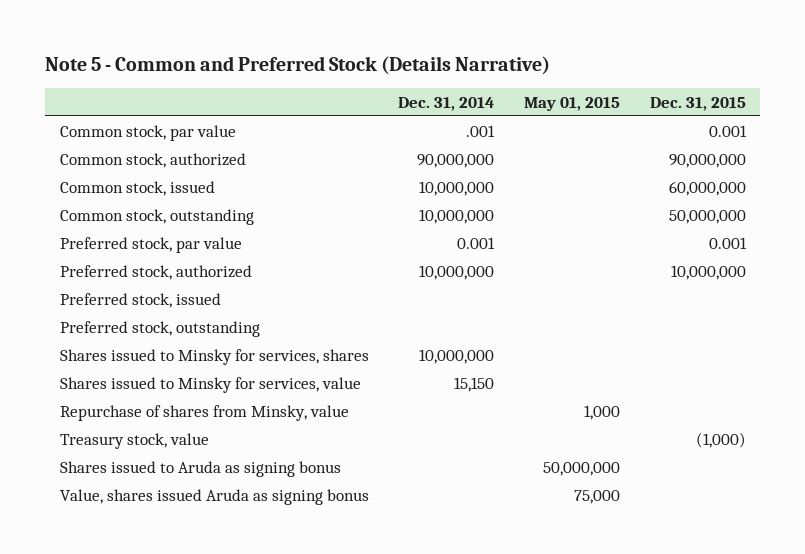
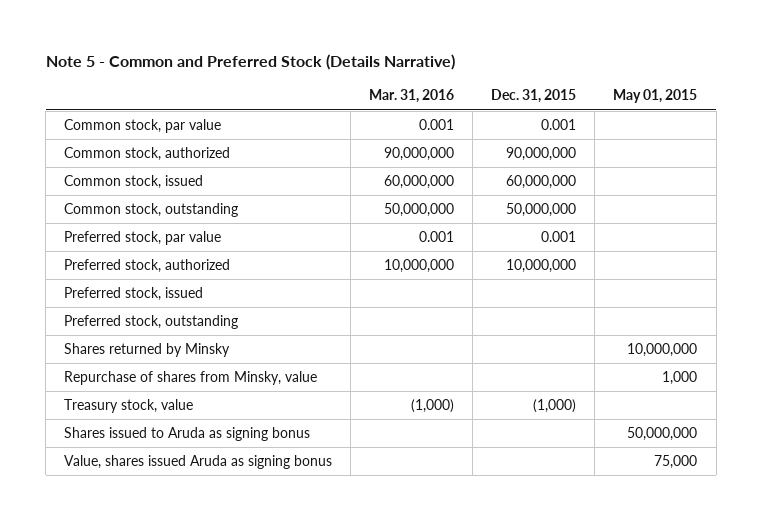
[398,96,495,111] Dec. 31, 2014 -> none
none -> [369,89,455,104] Mar. 31, 2016
[59,348,369,365] Shares issued to Minsky for services, shares -> none
[59,376,361,393] Shares issued to Minsky for services, value -> none
none -> [64,343,231,358] Shares returned by Minsky

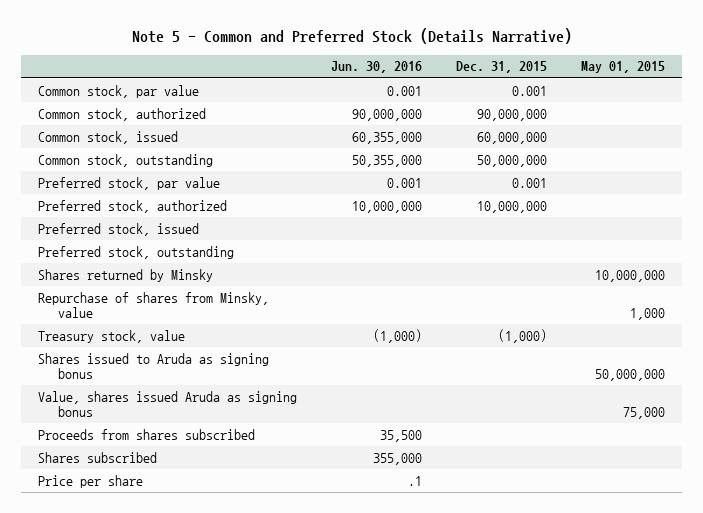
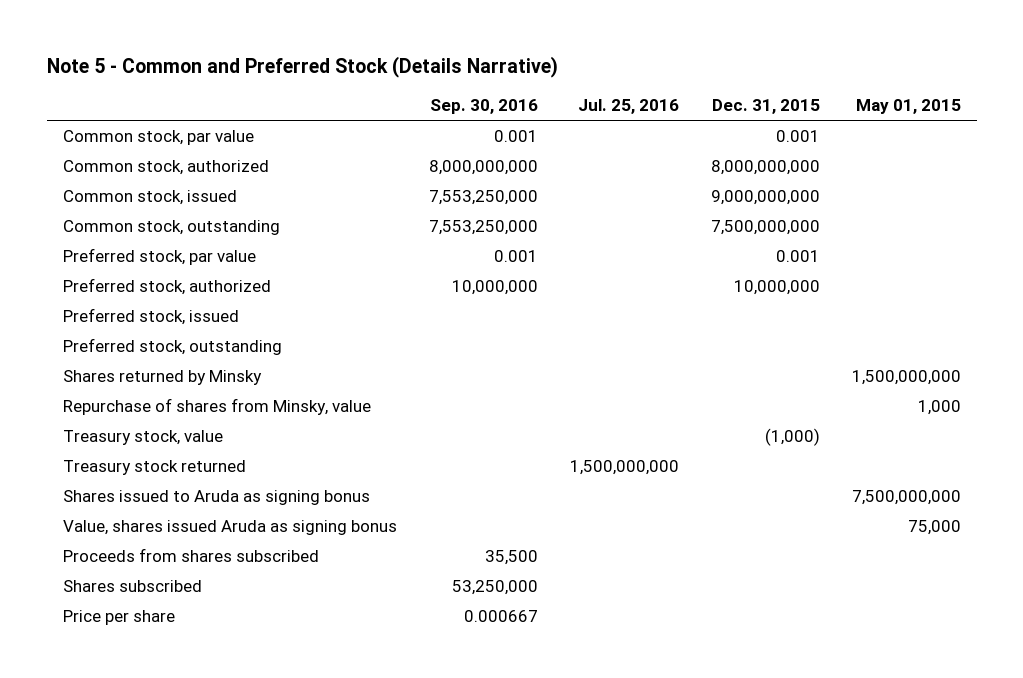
[330,61,422,74] Jun. 30, 2016 -> none
none -> [429,99,538,115] Sep. 30, 2016
none -> [577,99,679,115] Jul. 25, 2016
[477,108,548,121] 90,000,000 -> [710,160,820,176] 8,000,000,000
[477,131,548,144] 60,000,000 -> [710,190,820,206] 9,000,000,000
[477,154,548,167] 50,000,000 -> [710,220,820,236] 7,500,000,000
[595,269,666,282] 10,000,000 -> [851,370,961,386] 1,500,000,000
none -> [62,460,246,476] Treasury stock returned
[595,369,666,382] 50,000,000 -> [851,490,961,506] 7,500,000,000

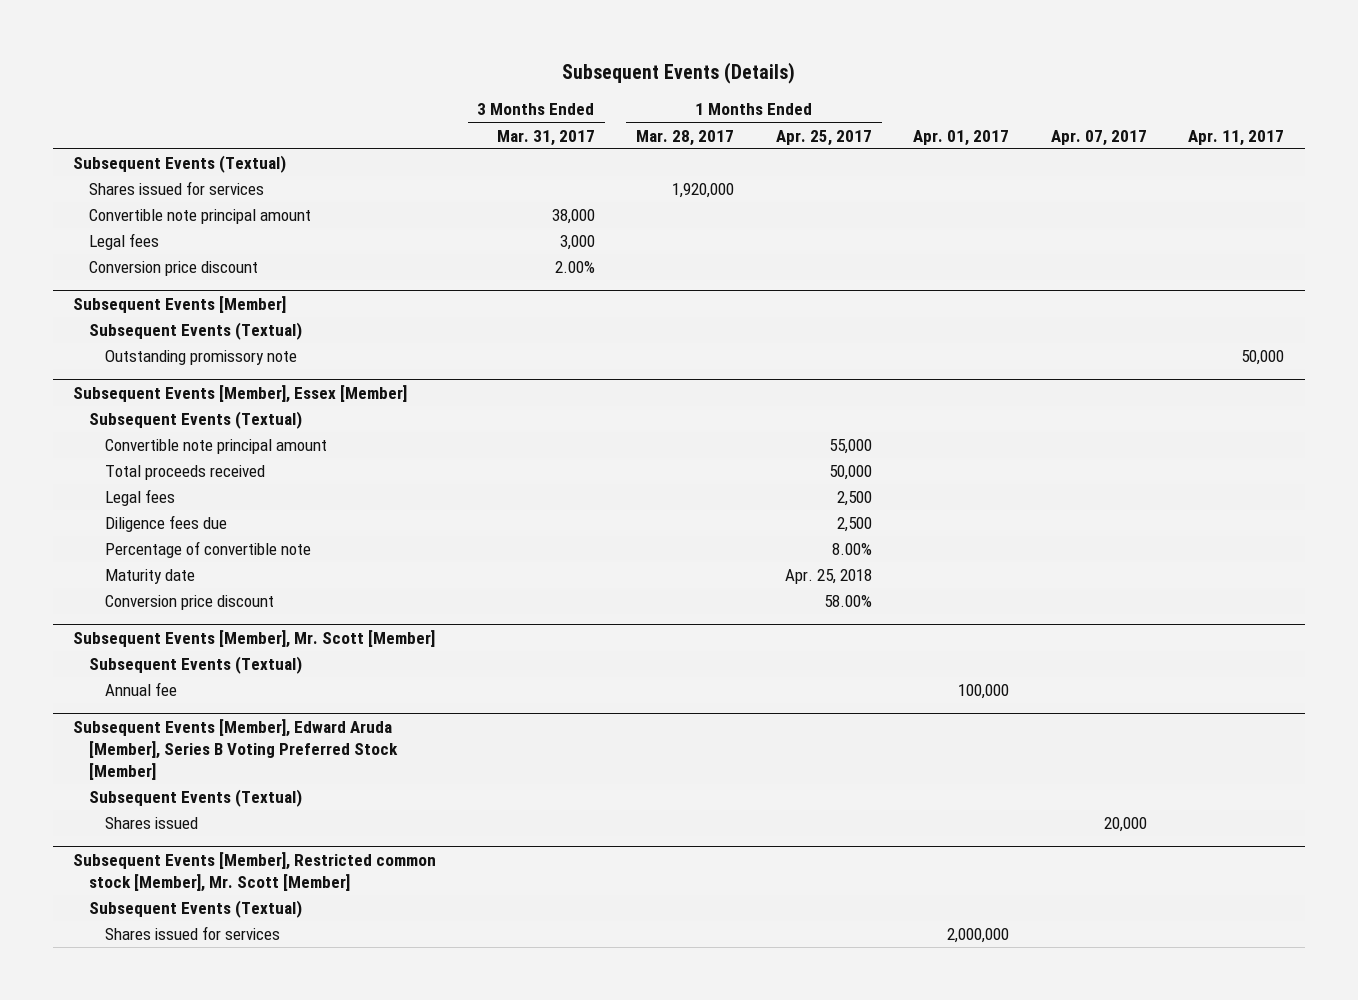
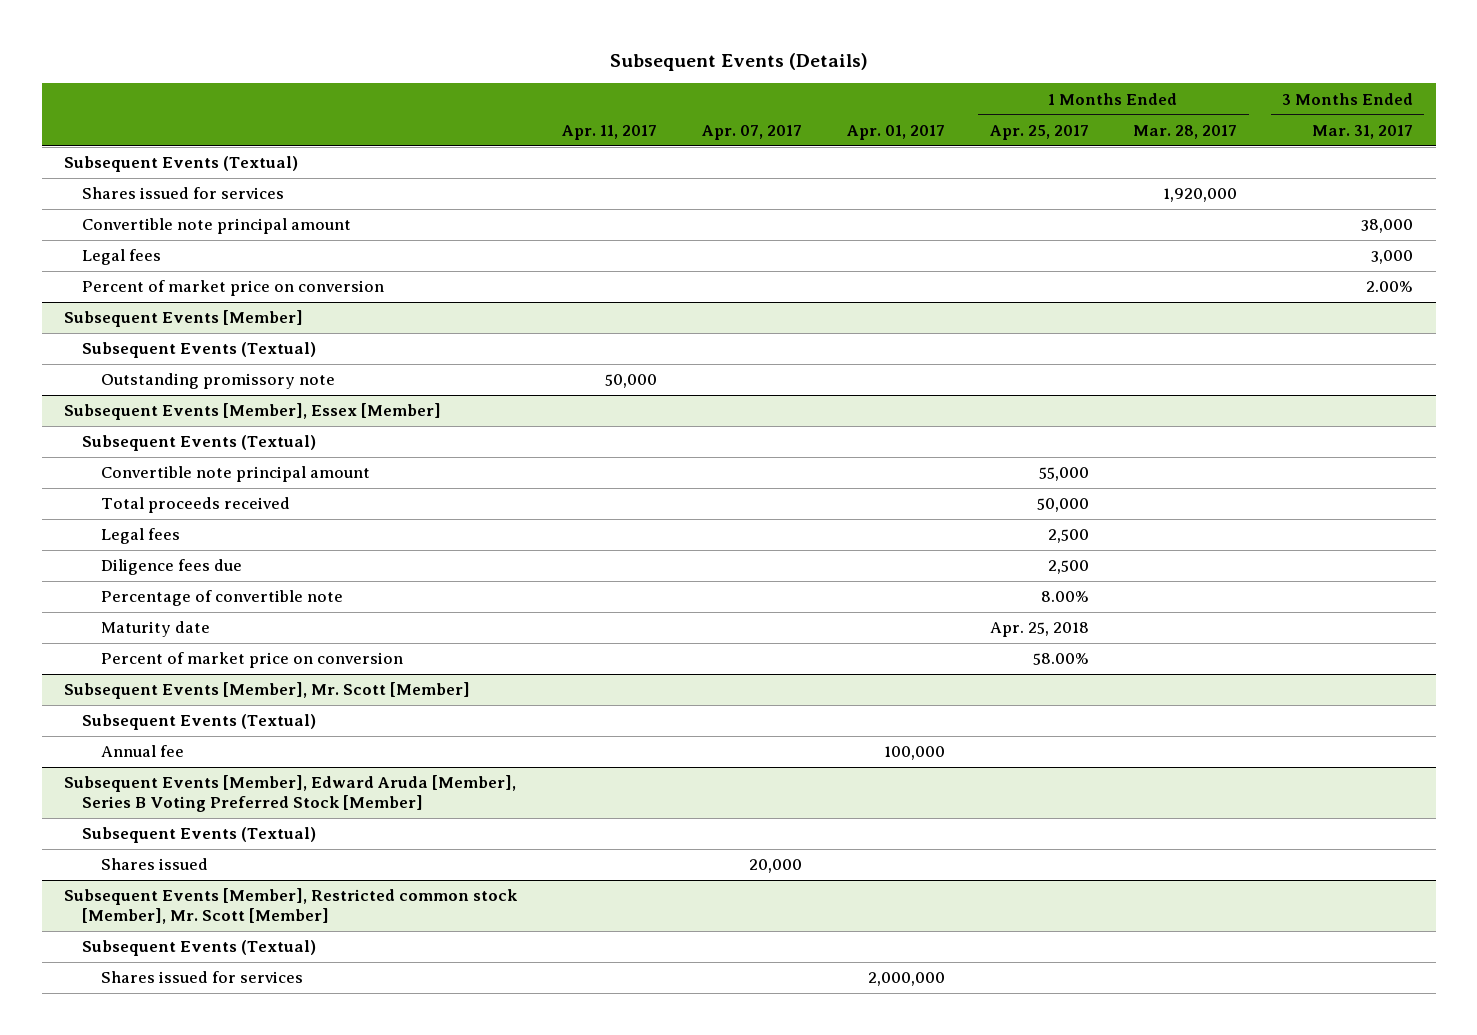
[89,261,259,277] Conversion price discount -> [82,280,385,297] Percent of market price on conversion
[105,595,275,611] Conversion price discount -> [100,652,403,669] Percent of market price on conversion

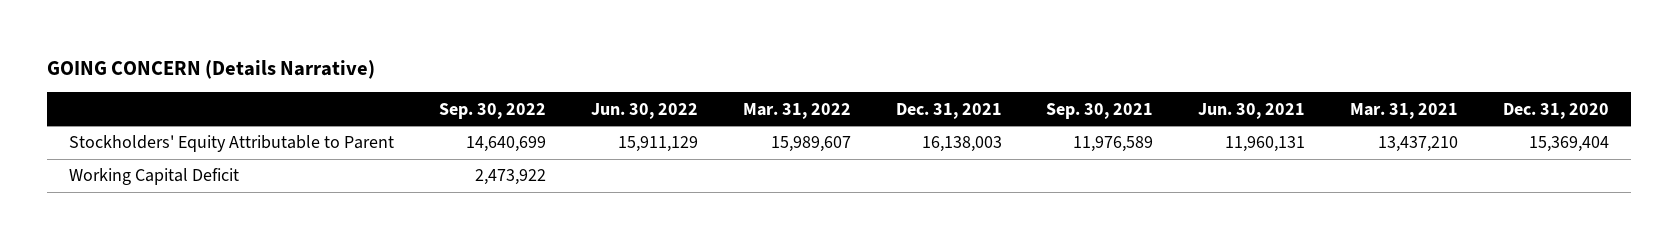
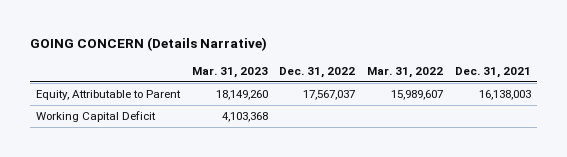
[439,102,547,119] Sep. 30, 2022 -> none
[590,102,698,119] Jun. 30, 2022 -> none
[1046,102,1154,119] Sep. 30, 2021 -> none
[1198,102,1306,119] Jun. 30, 2021 -> none
[1350,102,1459,119] Mar. 31, 2021 -> none
[1503,102,1610,119] Dec. 31, 2020 -> none
none -> [191,66,268,78] Mar. 31, 2023
none -> [279,66,356,78] Dec. 31, 2022
[69,135,395,153] Stockholders' Equity Attributable to Parent -> [35,90,181,101] Equity, Attributable to Parent

